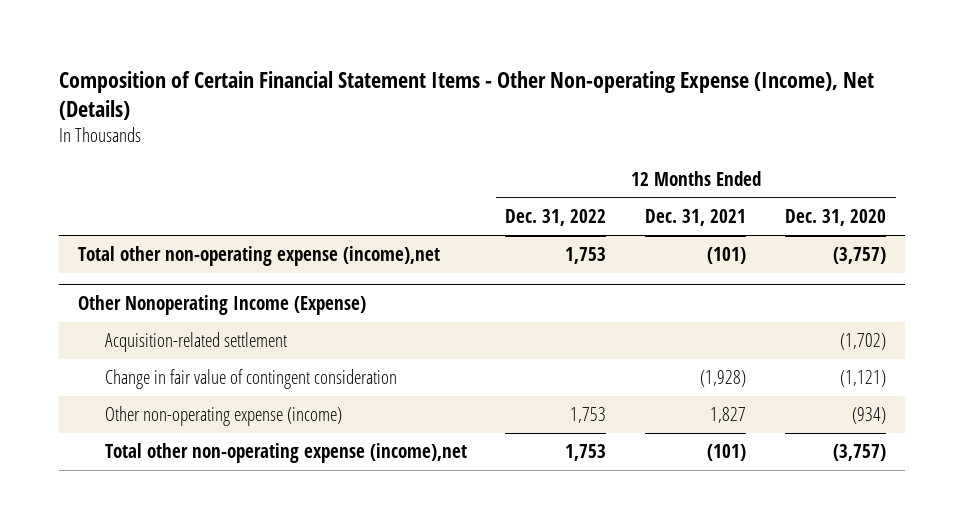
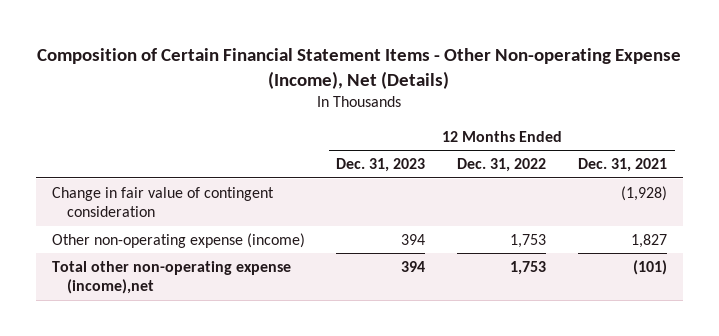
[785,209,887,227] Dec. 31, 2020 -> none
none -> [336,158,426,173] Dec. 31, 2023
[78,246,441,267] Total other non-operating expense (income),net -> none
[78,294,367,315] Other Nonoperating Income (Expense) -> none
[104,332,287,353] Acquisition-related settlement -> none

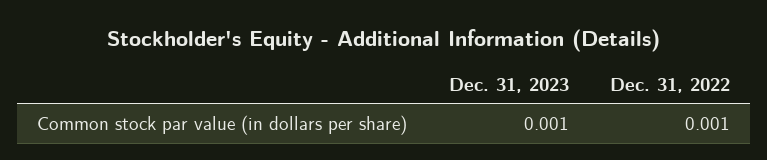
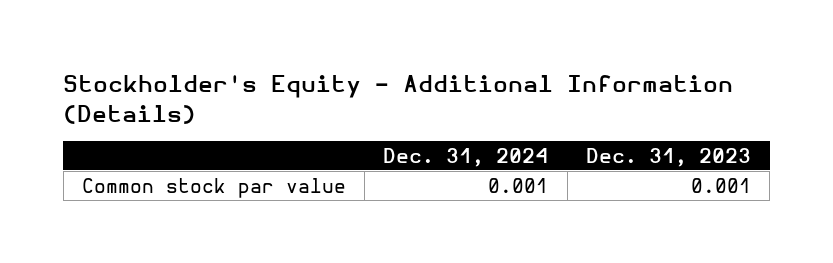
[609,77,730,93] Dec. 31, 2022 -> none
none -> [383,147,549,167] Dec. 31, 2024
[37,114,408,135] Common stock par value (in dollars per share) -> [81,177,346,198] Common stock par value

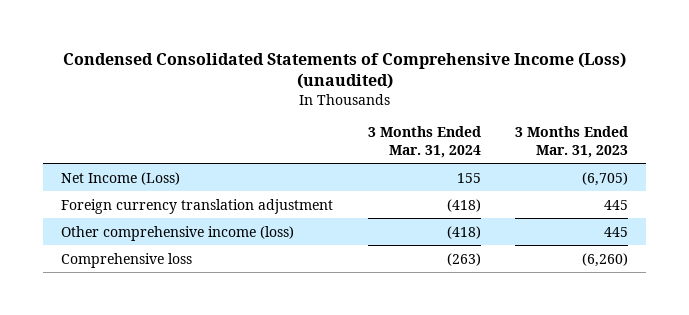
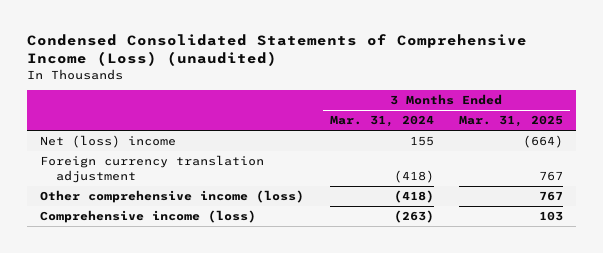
[515,126,629,158] 3 Months Ended Mar. 31, 2023 -> none
none -> [459,115,564,128] Mar. 31, 2025
[60,171,180,185] Net Income (Loss) -> [39,135,176,149] Net (loss) income
[60,252,192,268] Comprehensive loss -> [39,210,256,224] Comprehensive income (loss)

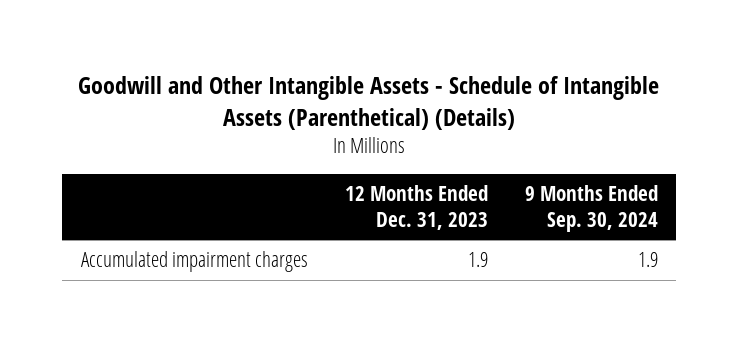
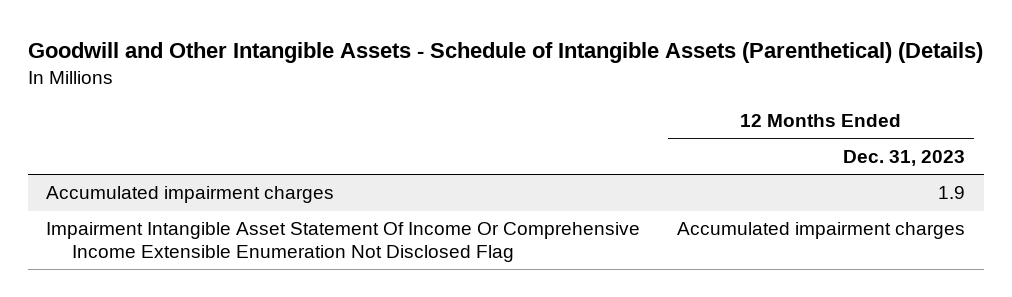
[524,185,658,232] 9 Months Ended Sep. 30, 2024 -> none
none -> [46,222,641,262] Impairment Intangible Asset Statement Of Income Or Comprehensive Income Extensible Enumeration Not Disclosed Flag

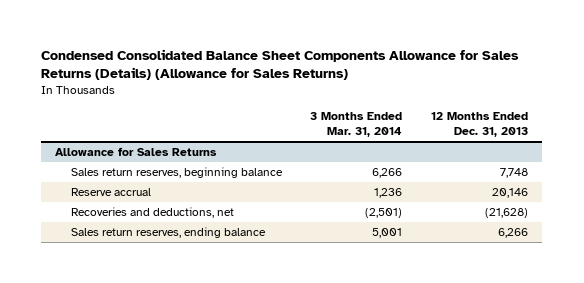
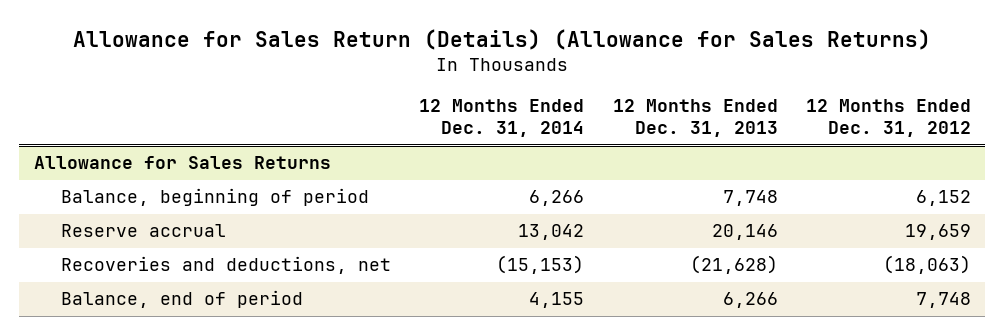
[41,48,520,80] Condensed Consolidated Balance Sheet Components Allowance for Sales Returns (Details) (Allowance for Sales Returns) -> [73,29,932,51] Allowance for Sales Return (Details) (Allowance for Sales Returns)
[310,111,403,138] 3 Months Ended Mar. 31, 2014 -> none
none -> [419,99,585,138] 12 Months Ended Dec. 31, 2014
none -> [806,99,972,138] 12 Months Ended Dec. 31, 2012
[70,167,283,179] Sales return reserves, beginning balance -> [60,188,369,207] Balance, beginning of period
[70,227,266,239] Sales return reserves, ending balance -> [60,290,303,309] Balance, end of period

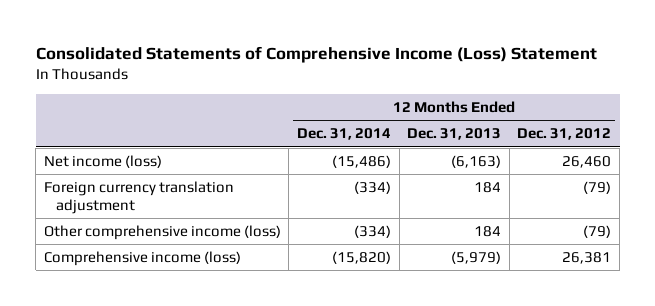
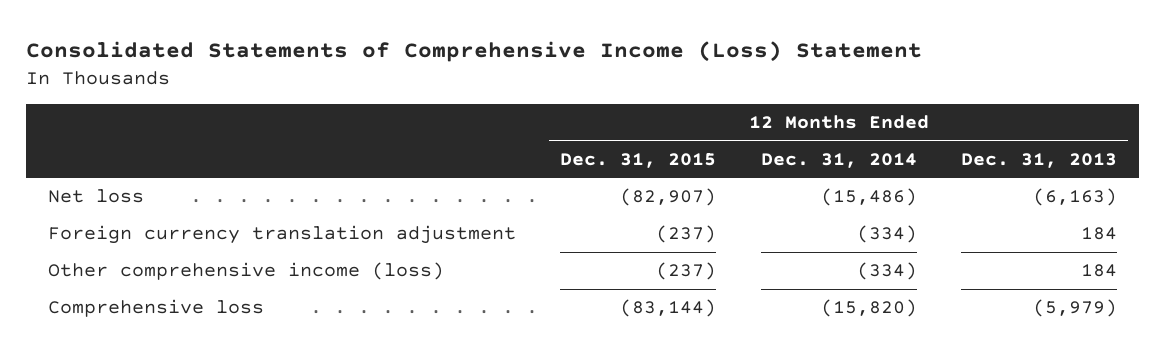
[517,128,612,141] Dec. 31, 2012 -> none
none -> [560,152,717,168] Dec. 31, 2015
[43,155,162,169] Net income (loss) -> [47,189,144,204] Net loss
[43,251,241,267] Comprehensive income (loss) -> [47,299,264,318] Comprehensive loss

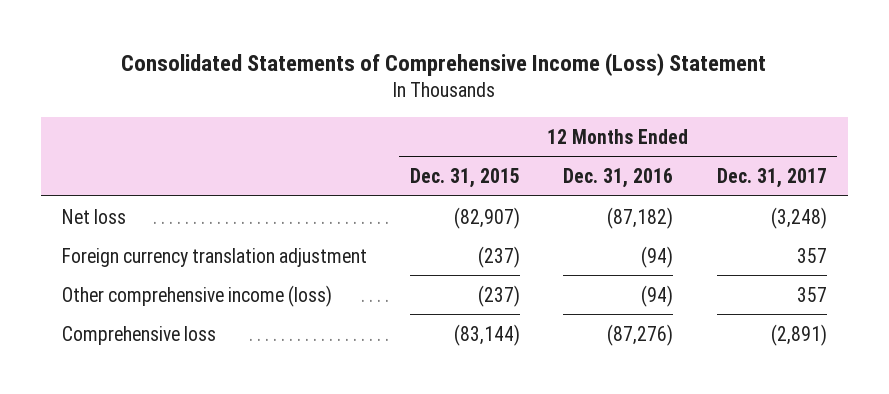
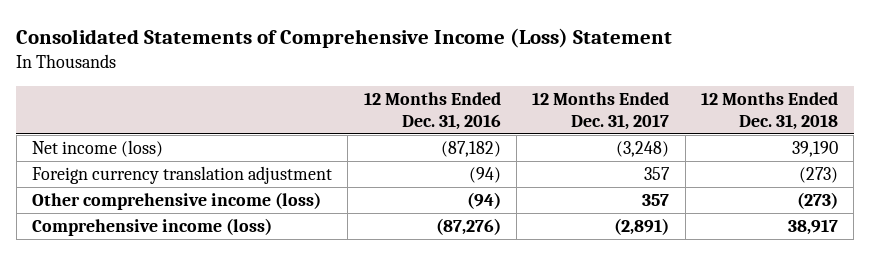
[410,167,521,188] Dec. 31, 2015 -> none
none -> [700,92,838,130] 12 Months Ended Dec. 31, 2018
[62,208,127,224] Net loss -> [32,140,164,158] Net income (loss)
[62,325,217,345] Comprehensive loss -> [32,218,273,237] Comprehensive income (loss)

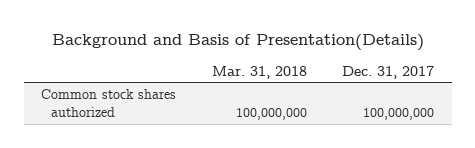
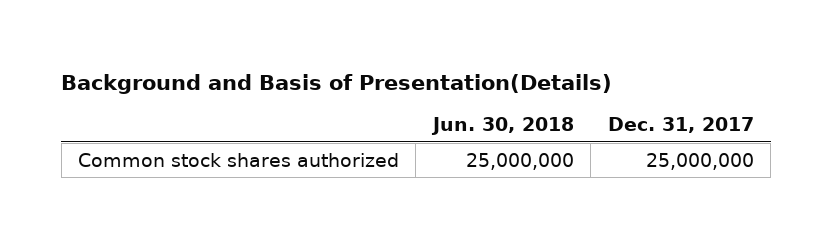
[211,65,307,79] Mar. 31, 2018 -> none
none -> [430,117,574,136] Jun. 30, 2018
[363,107,435,120] 100,000,000 -> [645,152,754,170] 25,000,000

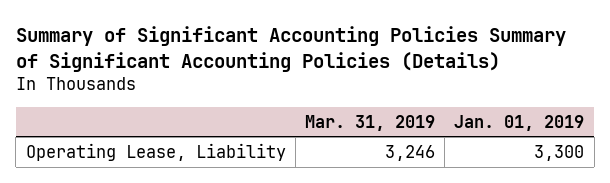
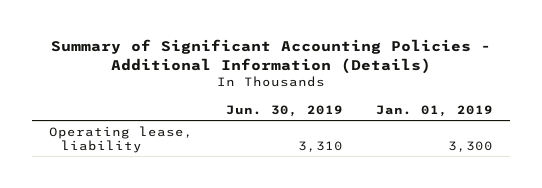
[15,25,566,72] Summary of Significant Accounting Policies Summary of Significant Accounting Policies (Details) -> [50,38,491,74] Summary of Significant Accounting Policies - Additional Information (Details)
[304,114,435,131] Mar. 31, 2019 -> none
none -> [225,104,343,117] Jun. 30, 2019
[25,142,286,161] Operating Lease, Liability -> [48,125,193,154] Operating lease, liability

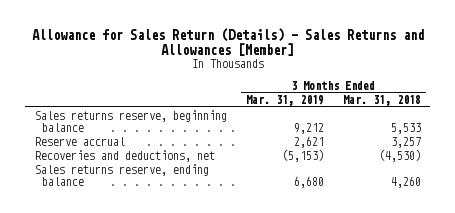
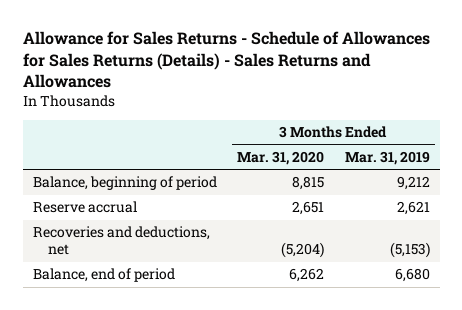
[31,28,424,57] Allowance for Sales Return (Details) - Sales Returns and Allowances [Member] -> [22,31,430,89] Allowance for Sales Returns - Schedule of Allowances for Sales Returns (Details) - Sales Returns and Allowances
[342,94,421,106] Mar. 31, 2018 -> none
none -> [237,151,325,166] Mar. 31, 2020
[34,109,227,132] Sales returns reserve, beginning balance -> [32,176,217,191] Balance, beginning of period
[34,163,209,186] Sales returns reserve, ending balance -> [32,268,175,283] Balance, end of period

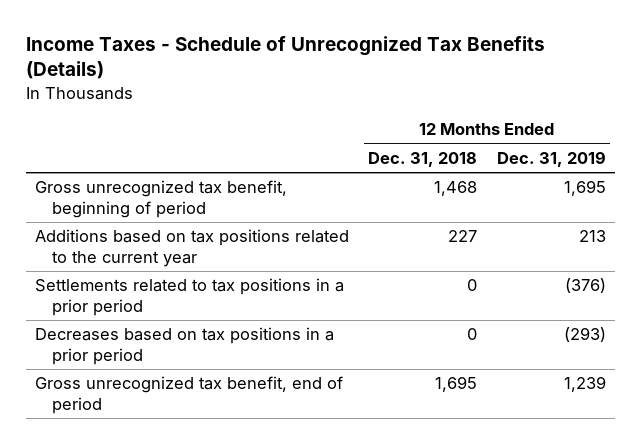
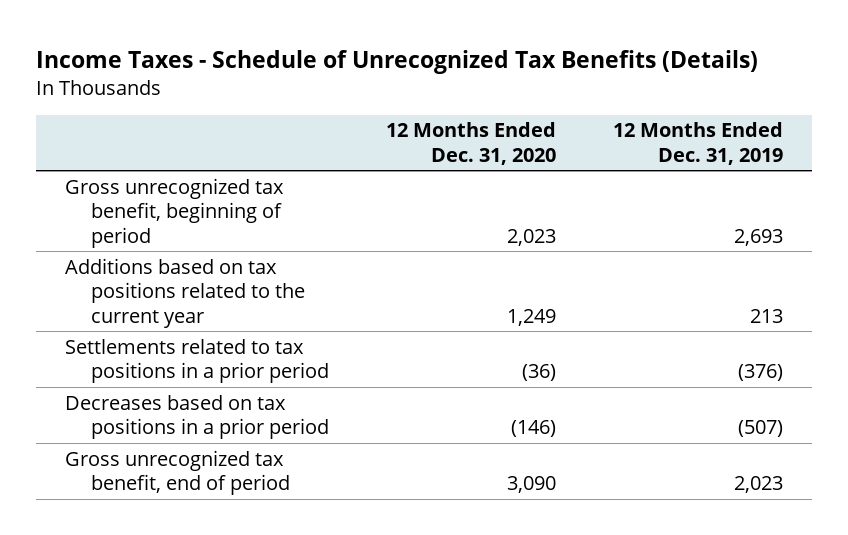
[368,152,478,168] Dec. 31, 2018 -> none
none -> [386,122,557,165] 12 Months Ended Dec. 31, 2020
[563,180,606,197] 1,695 -> [734,229,784,247] 2,693
[563,327,606,343] (293) -> [738,420,784,438] (507)
[563,376,606,393] 1,239 -> [734,476,784,494] 2,023

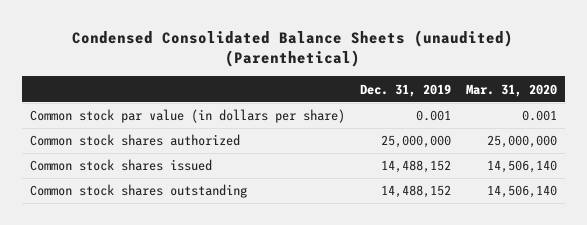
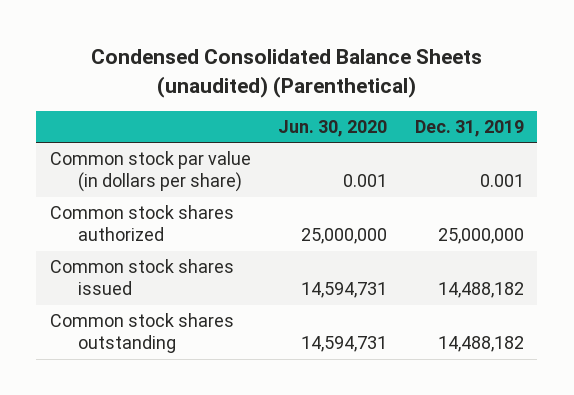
[466,83,558,97] Mar. 31, 2020 -> none
none -> [278,119,388,137] Jun. 30, 2020
[380,160,451,174] 14,488,152 -> [437,282,524,299] 14,488,182
[380,185,451,199] 14,488,152 -> [437,336,524,353] 14,488,182

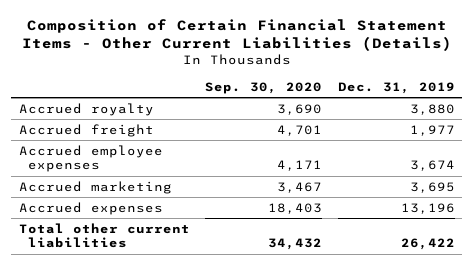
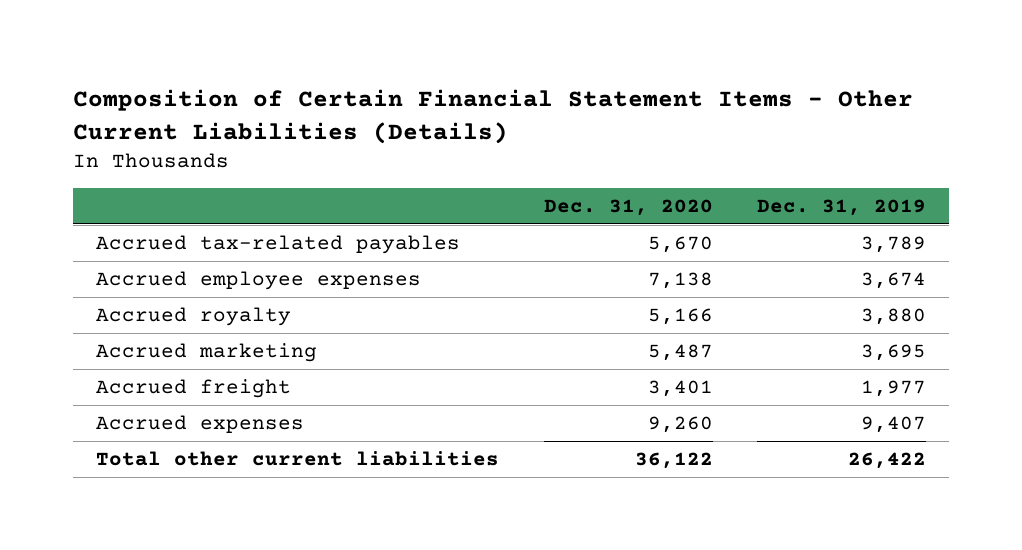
[205,81,323,94] Sep. 30, 2020 -> none
none -> [543,199,713,217] Dec. 31, 2020
none -> [95,234,460,254] Accrued tax-related payables
[18,102,154,116] Accrued royalty -> [95,306,291,326] Accrued royalty
[18,123,154,137] Accrued freight -> [95,378,291,398] Accrued freight
[400,202,455,214] 13,196 -> [861,415,927,433] 9,407

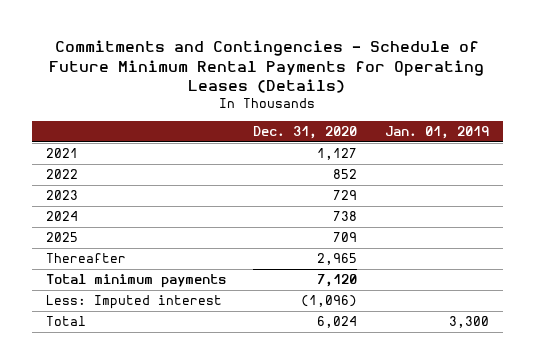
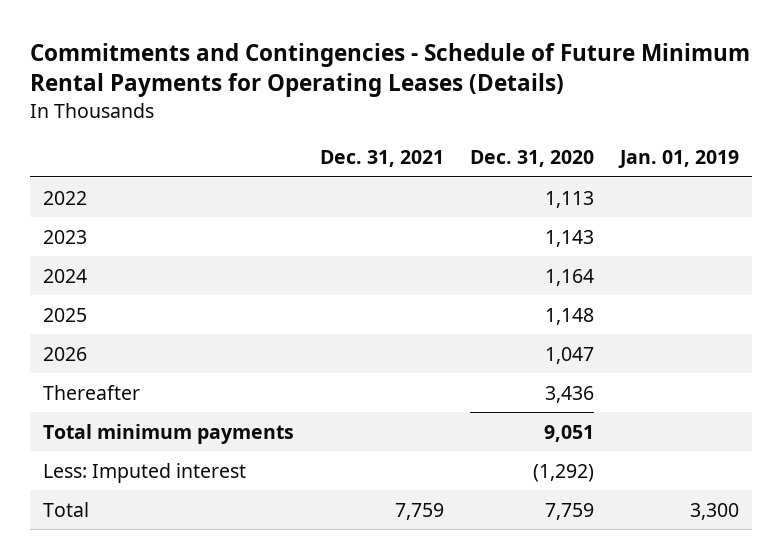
none -> [320,150,445,168] Dec. 31, 2021
[45,148,78,159] 2021 -> none
[333,169,358,180] 852 -> [544,190,594,208] 1,113
[333,190,358,201] 729 -> [544,229,594,247] 1,143
[333,211,358,222] 738 -> [544,268,594,286] 1,164
[333,232,358,243] 709 -> [544,307,594,325] 1,148
none -> [43,346,88,361] 2026
[317,253,358,266] 2,965 -> [544,385,594,403] 3,436
[317,274,358,288] 7,120 -> [543,424,594,442] 9,051
[301,295,358,308] (1,096) -> [532,463,594,482] (1,292)
[317,316,358,329] 6,024 -> [544,502,594,520] 7,759

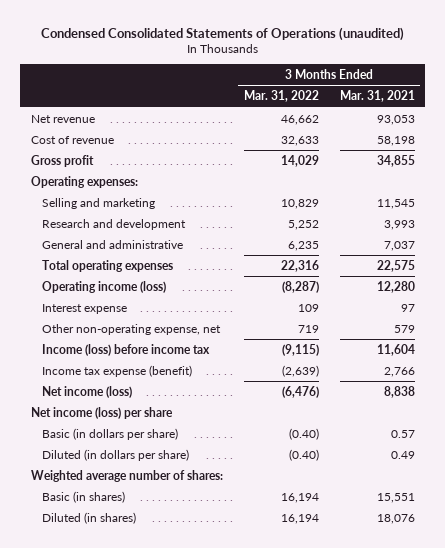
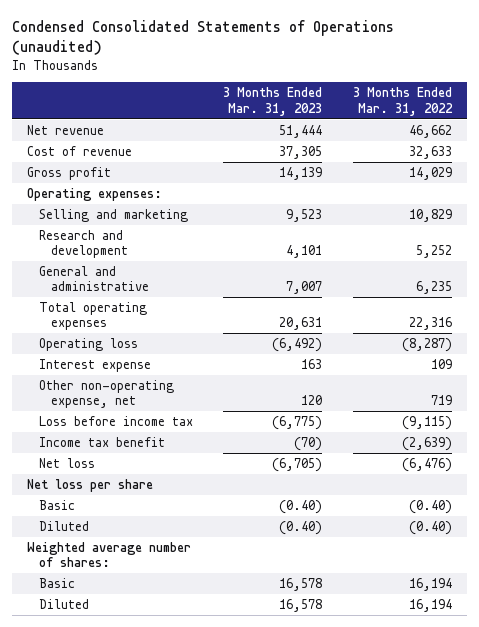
[339,90,415,103] Mar. 31, 2021 -> none
none -> [223,87,323,116] 3 Months Ended Mar. 31, 2023
[41,280,166,293] Operating income (loss) -> [39,337,139,351] Operating loss
[41,343,210,356] Income (loss) before income tax -> [39,415,194,426] Loss before income tax
[41,364,192,377] Income tax expense (benefit) -> [39,436,166,447] Income tax benefit
[41,385,132,398] Net income (loss) -> [39,457,96,468] Net loss
[30,406,173,419] Net income (loss) per share -> [27,478,154,492] Net loss per share
[41,427,178,440] Basic (in dollars per share) -> [39,499,76,510] Basic
[41,448,189,461] Diluted (in dollars per share) -> [39,520,90,531] Diluted
[41,490,125,503] Basic (in shares) -> [39,577,76,588] Basic
[41,511,136,524] Diluted (in shares) -> [39,598,90,609] Diluted

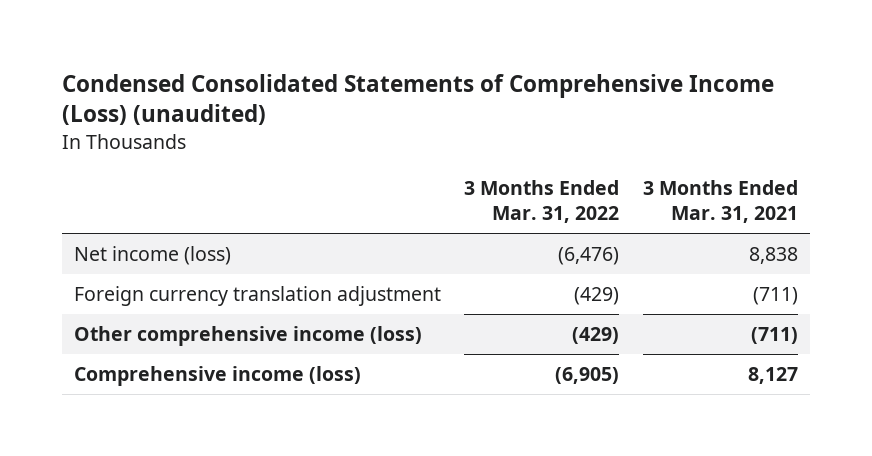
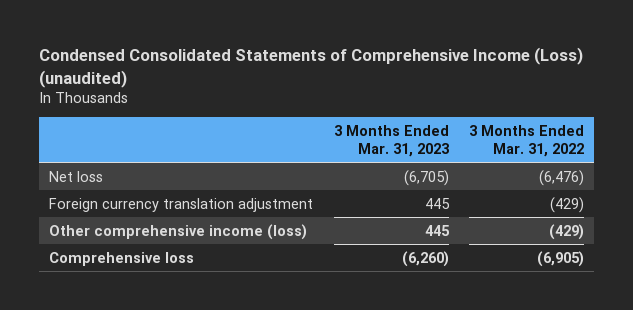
[643,180,799,224] 3 Months Ended Mar. 31, 2021 -> none
none -> [333,124,449,157] 3 Months Ended Mar. 31, 2023
[73,246,231,266] Net income (loss) -> [49,170,104,182] Net loss
[73,366,361,387] Comprehensive income (loss) -> [49,251,195,266] Comprehensive loss

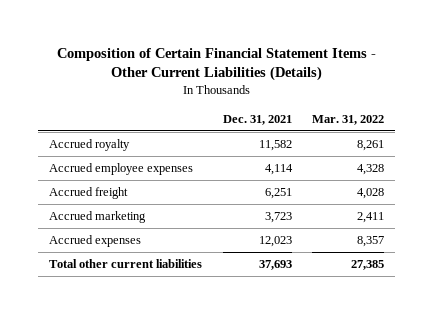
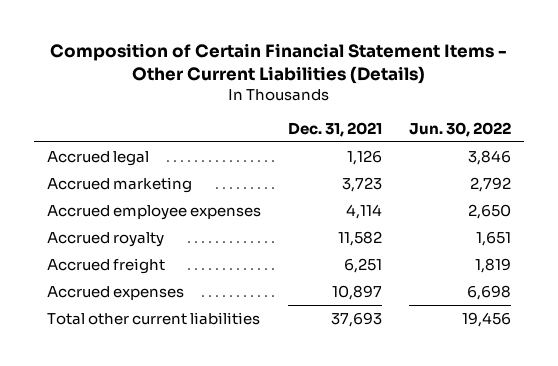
[312,114,385,125] Mar. 31, 2022 -> none
none -> [408,121,511,137] Jun. 30, 2022
none -> [47,150,150,166] Accrued legal
[48,210,146,223] Accrued marketing -> [47,176,193,193] Accrued marketing
[48,138,130,151] Accrued royalty -> [47,231,165,247] Accrued royalty
[258,235,292,247] 12,023 -> [332,284,383,300] 10,897

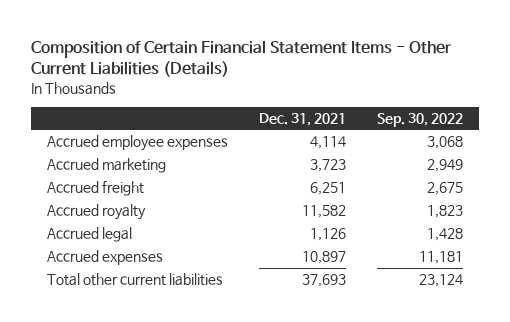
[408,121,511,137] Jun. 30, 2022 -> none
none -> [377,112,464,127] Sep. 30, 2022
[47,176,193,193] Accrued marketing -> [46,158,166,174] Accrued marketing
[47,231,165,247] Accrued royalty -> [46,204,146,221] Accrued royalty
[47,150,150,166] Accrued legal -> [46,227,132,243] Accrued legal

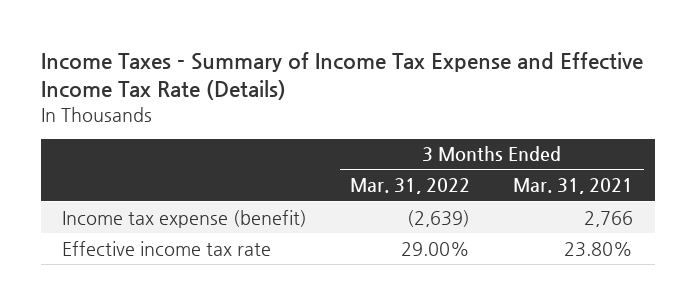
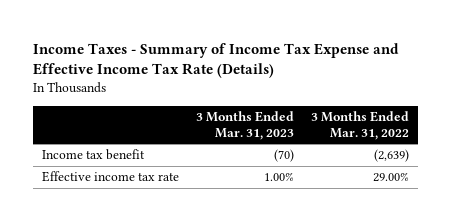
[513,178,634,195] Mar. 31, 2021 -> none
none -> [196,110,295,140] 3 Months Ended Mar. 31, 2023
[62,209,308,228] Income tax expense (benefit) -> [41,149,145,161] Income tax benefit

